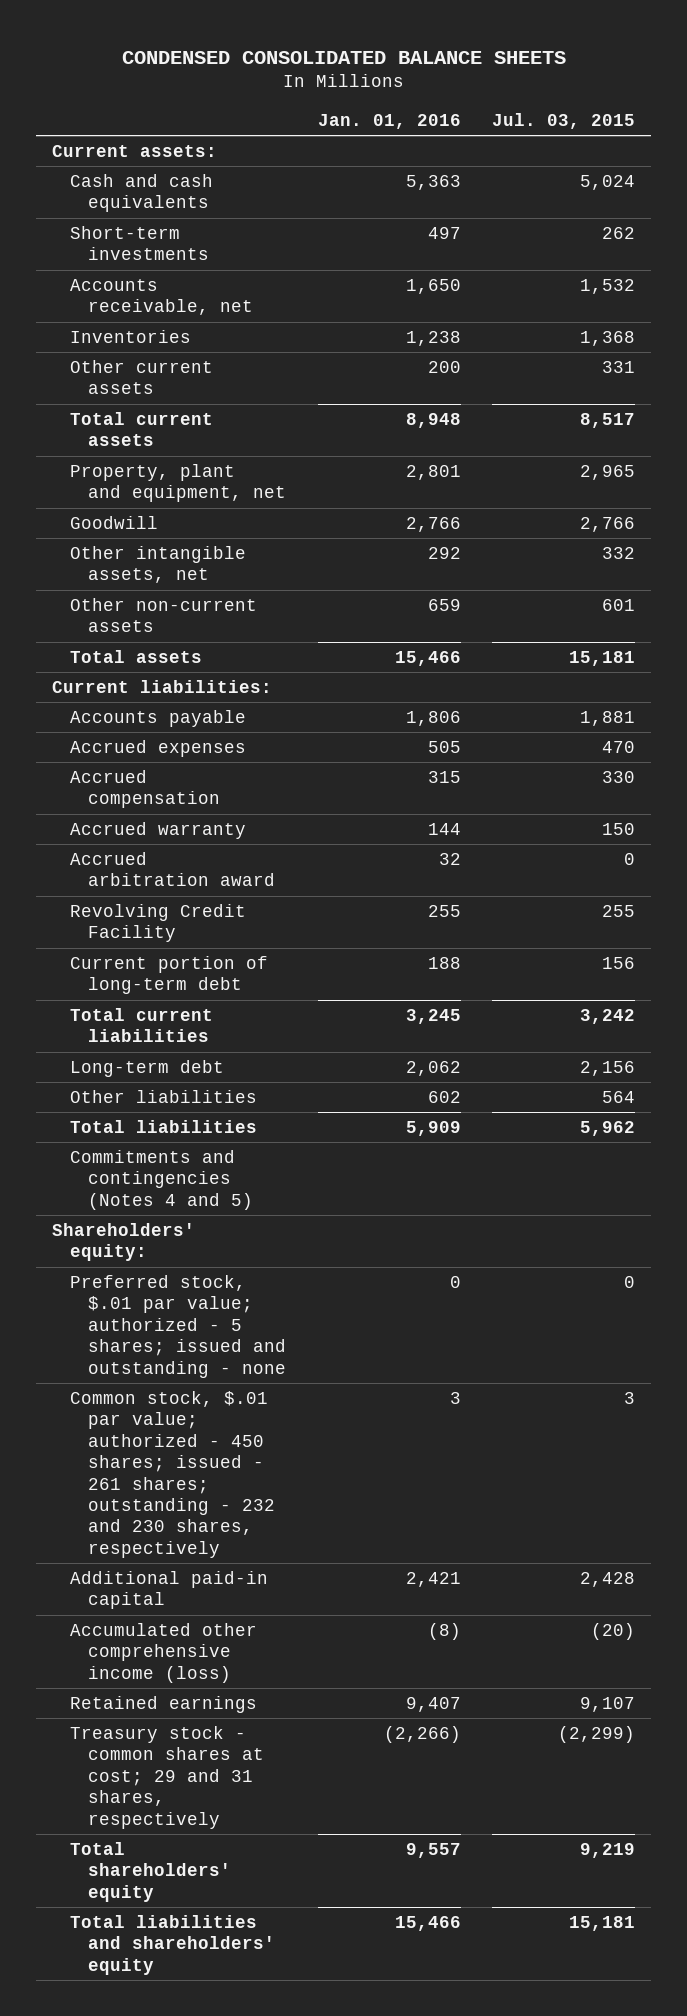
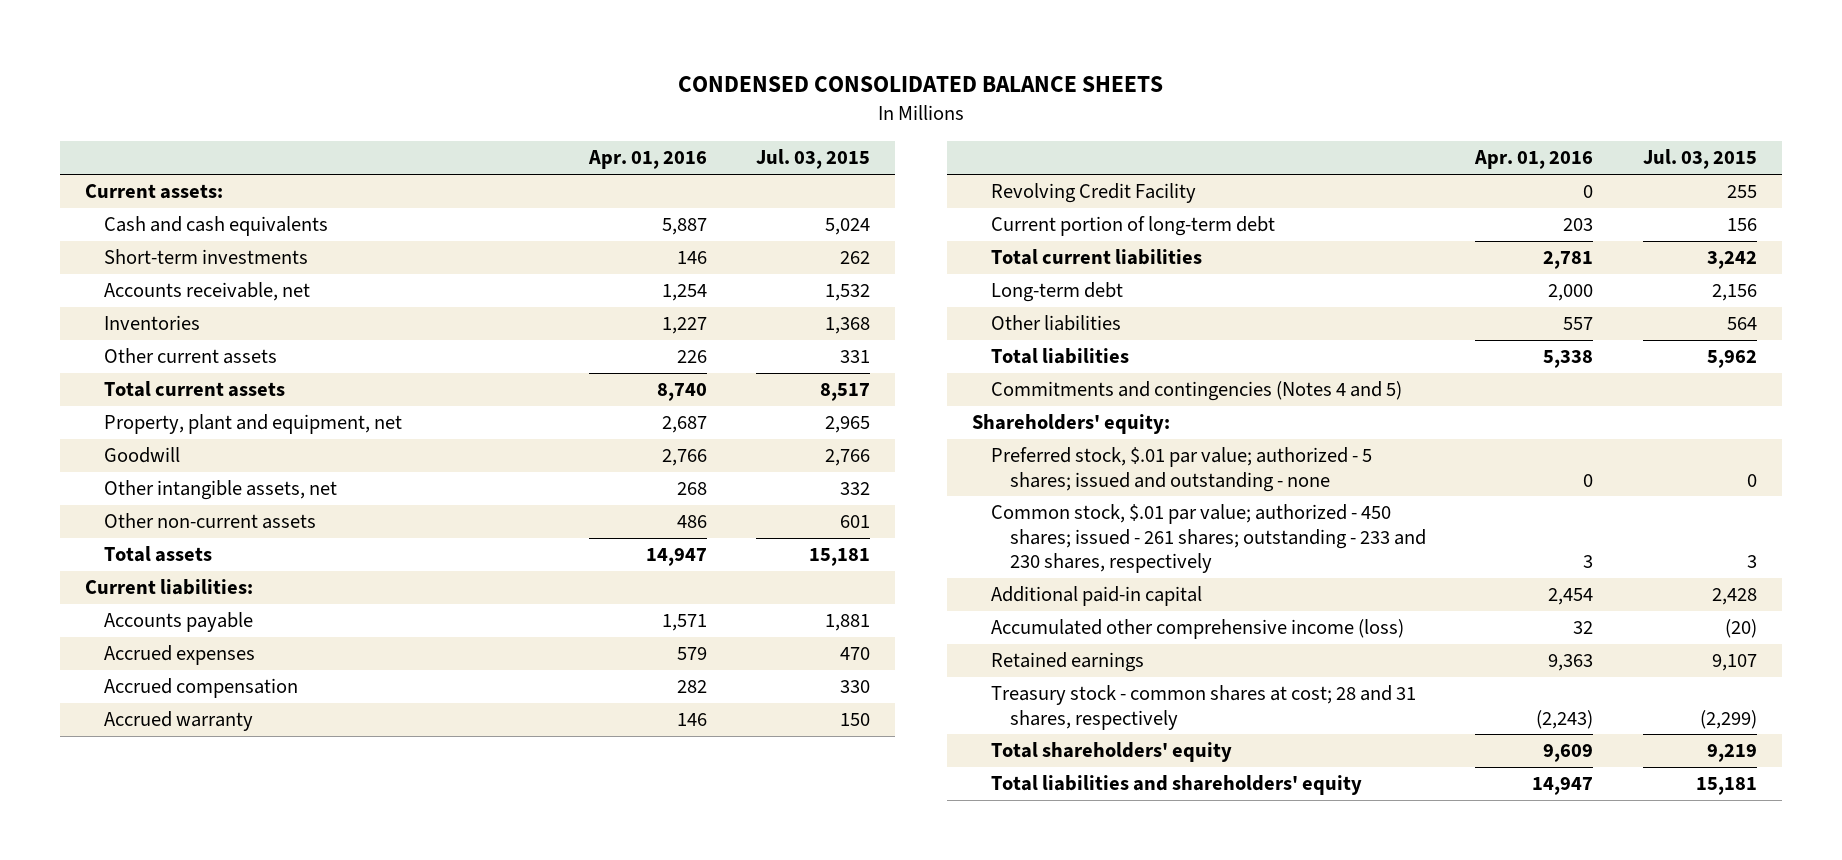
[317,114,461,130] Jan. 01, 2016 -> none
none -> [587,150,707,170] Apr. 01, 2016
[70,852,276,887] Accrued arbitration award -> none
[70,1391,276,1558] Common stock, $.01 par value; authorized - 450 shares; issued - 261 shares; outstanding - 232 and 230 shares, respectively -> [990,504,1426,573] Common stock, $.01 par value; authorized - 450 shares; issued - 261 shares; outstanding - 233 and 230 shares, respectively
[70,1726,265,1829] Treasury stock - common shares at cost; 29 and 31 shares, respectively -> [990,685,1416,730] Treasury stock - common shares at cost; 28 and 31 shares, respectively

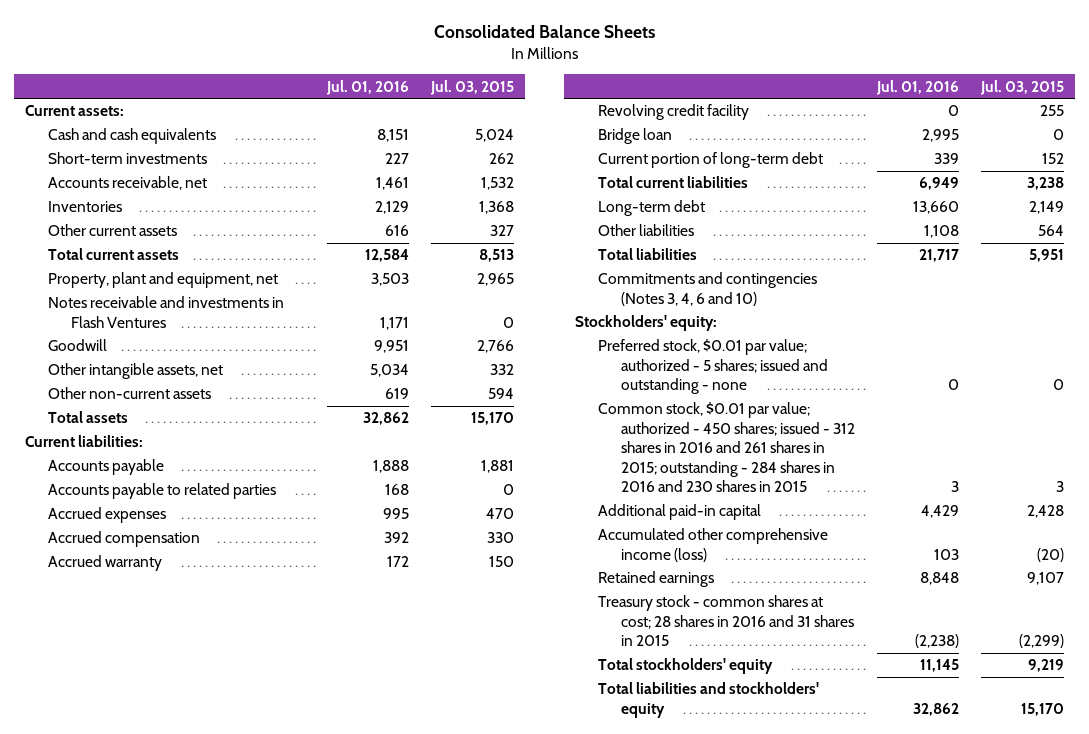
[678,76,1164,93] CONDENSED CONSOLIDATED BALANCE SHEETS -> [433,25,655,39] Consolidated Balance Sheets
[587,150,707,170] Apr. 01, 2016 -> none
none -> [326,79,410,95] Jul. 01, 2016
[840,350,871,364] 331 -> [490,225,515,237] 327
[820,383,871,402] 8,517 -> [479,249,515,263] 8,513
none -> [48,296,285,328] Notes receivable and investments in Flash Ventures
[840,515,871,529] 601 -> [488,388,515,400] 594
[809,548,871,567] 15,181 -> [471,412,515,426] 15,170
none -> [48,483,277,500] Accounts payable to related parties
[990,183,1196,204] Revolving Credit Facility -> [597,104,749,121] Revolving credit facility
none -> [597,128,672,145] Bridge loan
[1726,218,1757,232] 156 -> [1042,153,1065,165] 152
[1706,251,1757,270] 3,242 -> [1027,177,1065,191] 3,238
[1711,284,1757,302] 2,156 -> [1029,201,1065,215] 2,149
[1706,350,1757,369] 5,962 -> [1029,249,1065,263] 5,951
[990,381,1402,402] Commitments and contingencies (Notes 4 and 5) -> [597,272,817,306] Commitments and contingencies (Notes 3, 4, 6 and 10)
[971,414,1170,435] Shareholders' equity: -> [574,315,717,332] Stockholders' equity:
[990,447,1372,492] Preferred stock, $.01 par value; authorized - 5 shares; issued and outstanding - none -> [597,339,828,395] Preferred stock, $0.01 par value; authorized - 5 shares; issued and outstanding - none
[990,504,1426,573] Common stock, $.01 par value; authorized - 450 shares; issued - 261 shares; outstanding - 233 and 230 shares, respectively -> [597,402,855,492] Common stock, $0.01 par value; authorized - 450 shares; issued - 312 shares in 2016 and 261 shares in 2015; outstanding - 284 shares in 2016 and 230 shares in 2015
[990,685,1416,730] Treasury stock - common shares at cost; 28 and 31 shares, respectively -> [597,595,854,647] Treasury stock - common shares at cost; 28 shares in 2016 and 31 shares in 2015
[990,742,1232,763] Total shareholders' equity -> [597,658,773,675] Total stockholders' equity
[990,775,1362,796] Total liabilities and shareholders' equity -> [597,682,819,718] Total liabilities and stockholders' equity
[1695,777,1757,796] 15,181 -> [1021,702,1065,716] 15,170

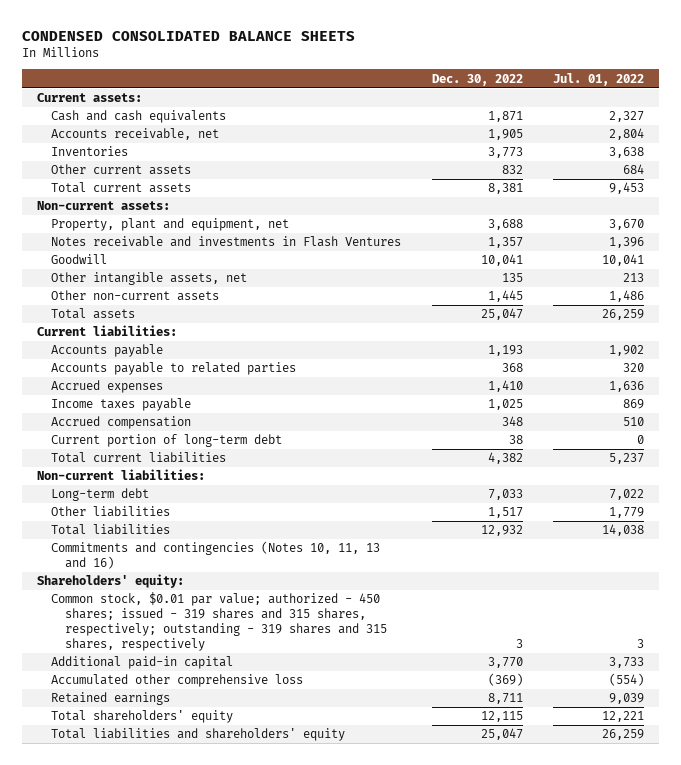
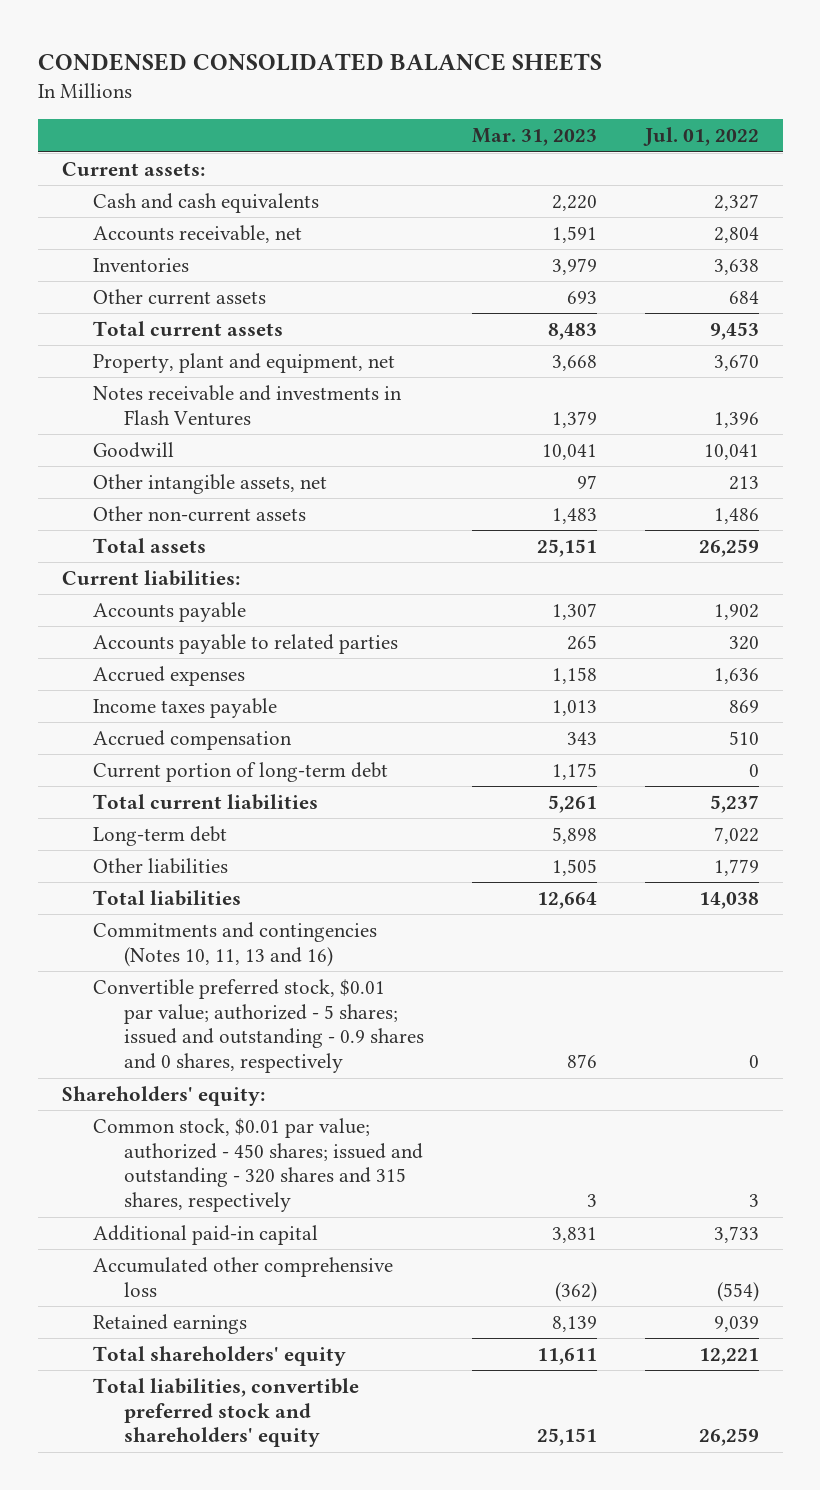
[431,73,523,86] Dec. 30, 2022 -> none
none -> [471,128,597,147] Mar. 31, 2023
[37,201,171,211] Non-current assets: -> none
[37,469,206,481] Non-current liabilities: -> none
none -> [92,978,424,1074] Convertible preferred stock, $0.01 par value; authorized - 5 shares; issued and outstanding - 0.9 shares and 0 shares, respectively
[51,592,388,652] Common stock, $0.01 par value; authorized - 450 shares; issued - 319 shares and 315 shares, respectively; outstanding - 319 shares and 315 shares, respectively -> [92,1117,423,1213] Common stock, $0.01 par value; authorized - 450 shares; issued and outstanding - 320 shares and 315 shares, respectively
[51,728,346,742] Total liabilities and shareholders' equity -> [92,1377,359,1448] Total liabilities, convertible preferred stock and shareholders' equity

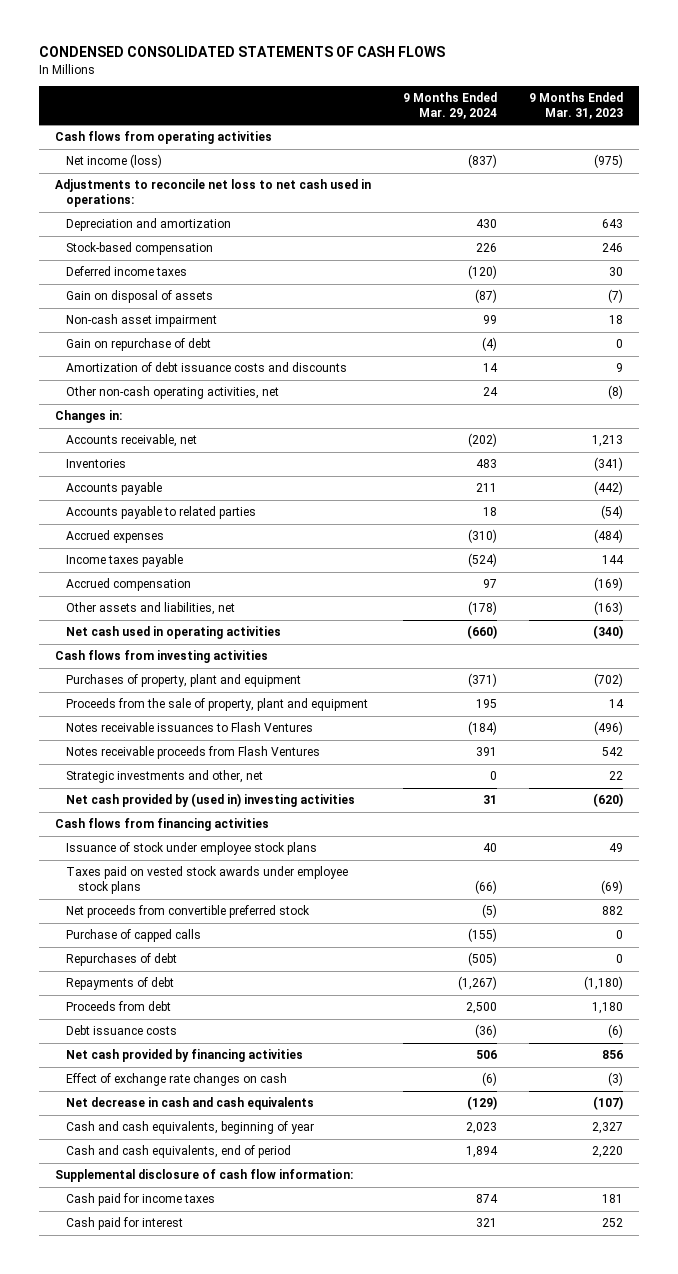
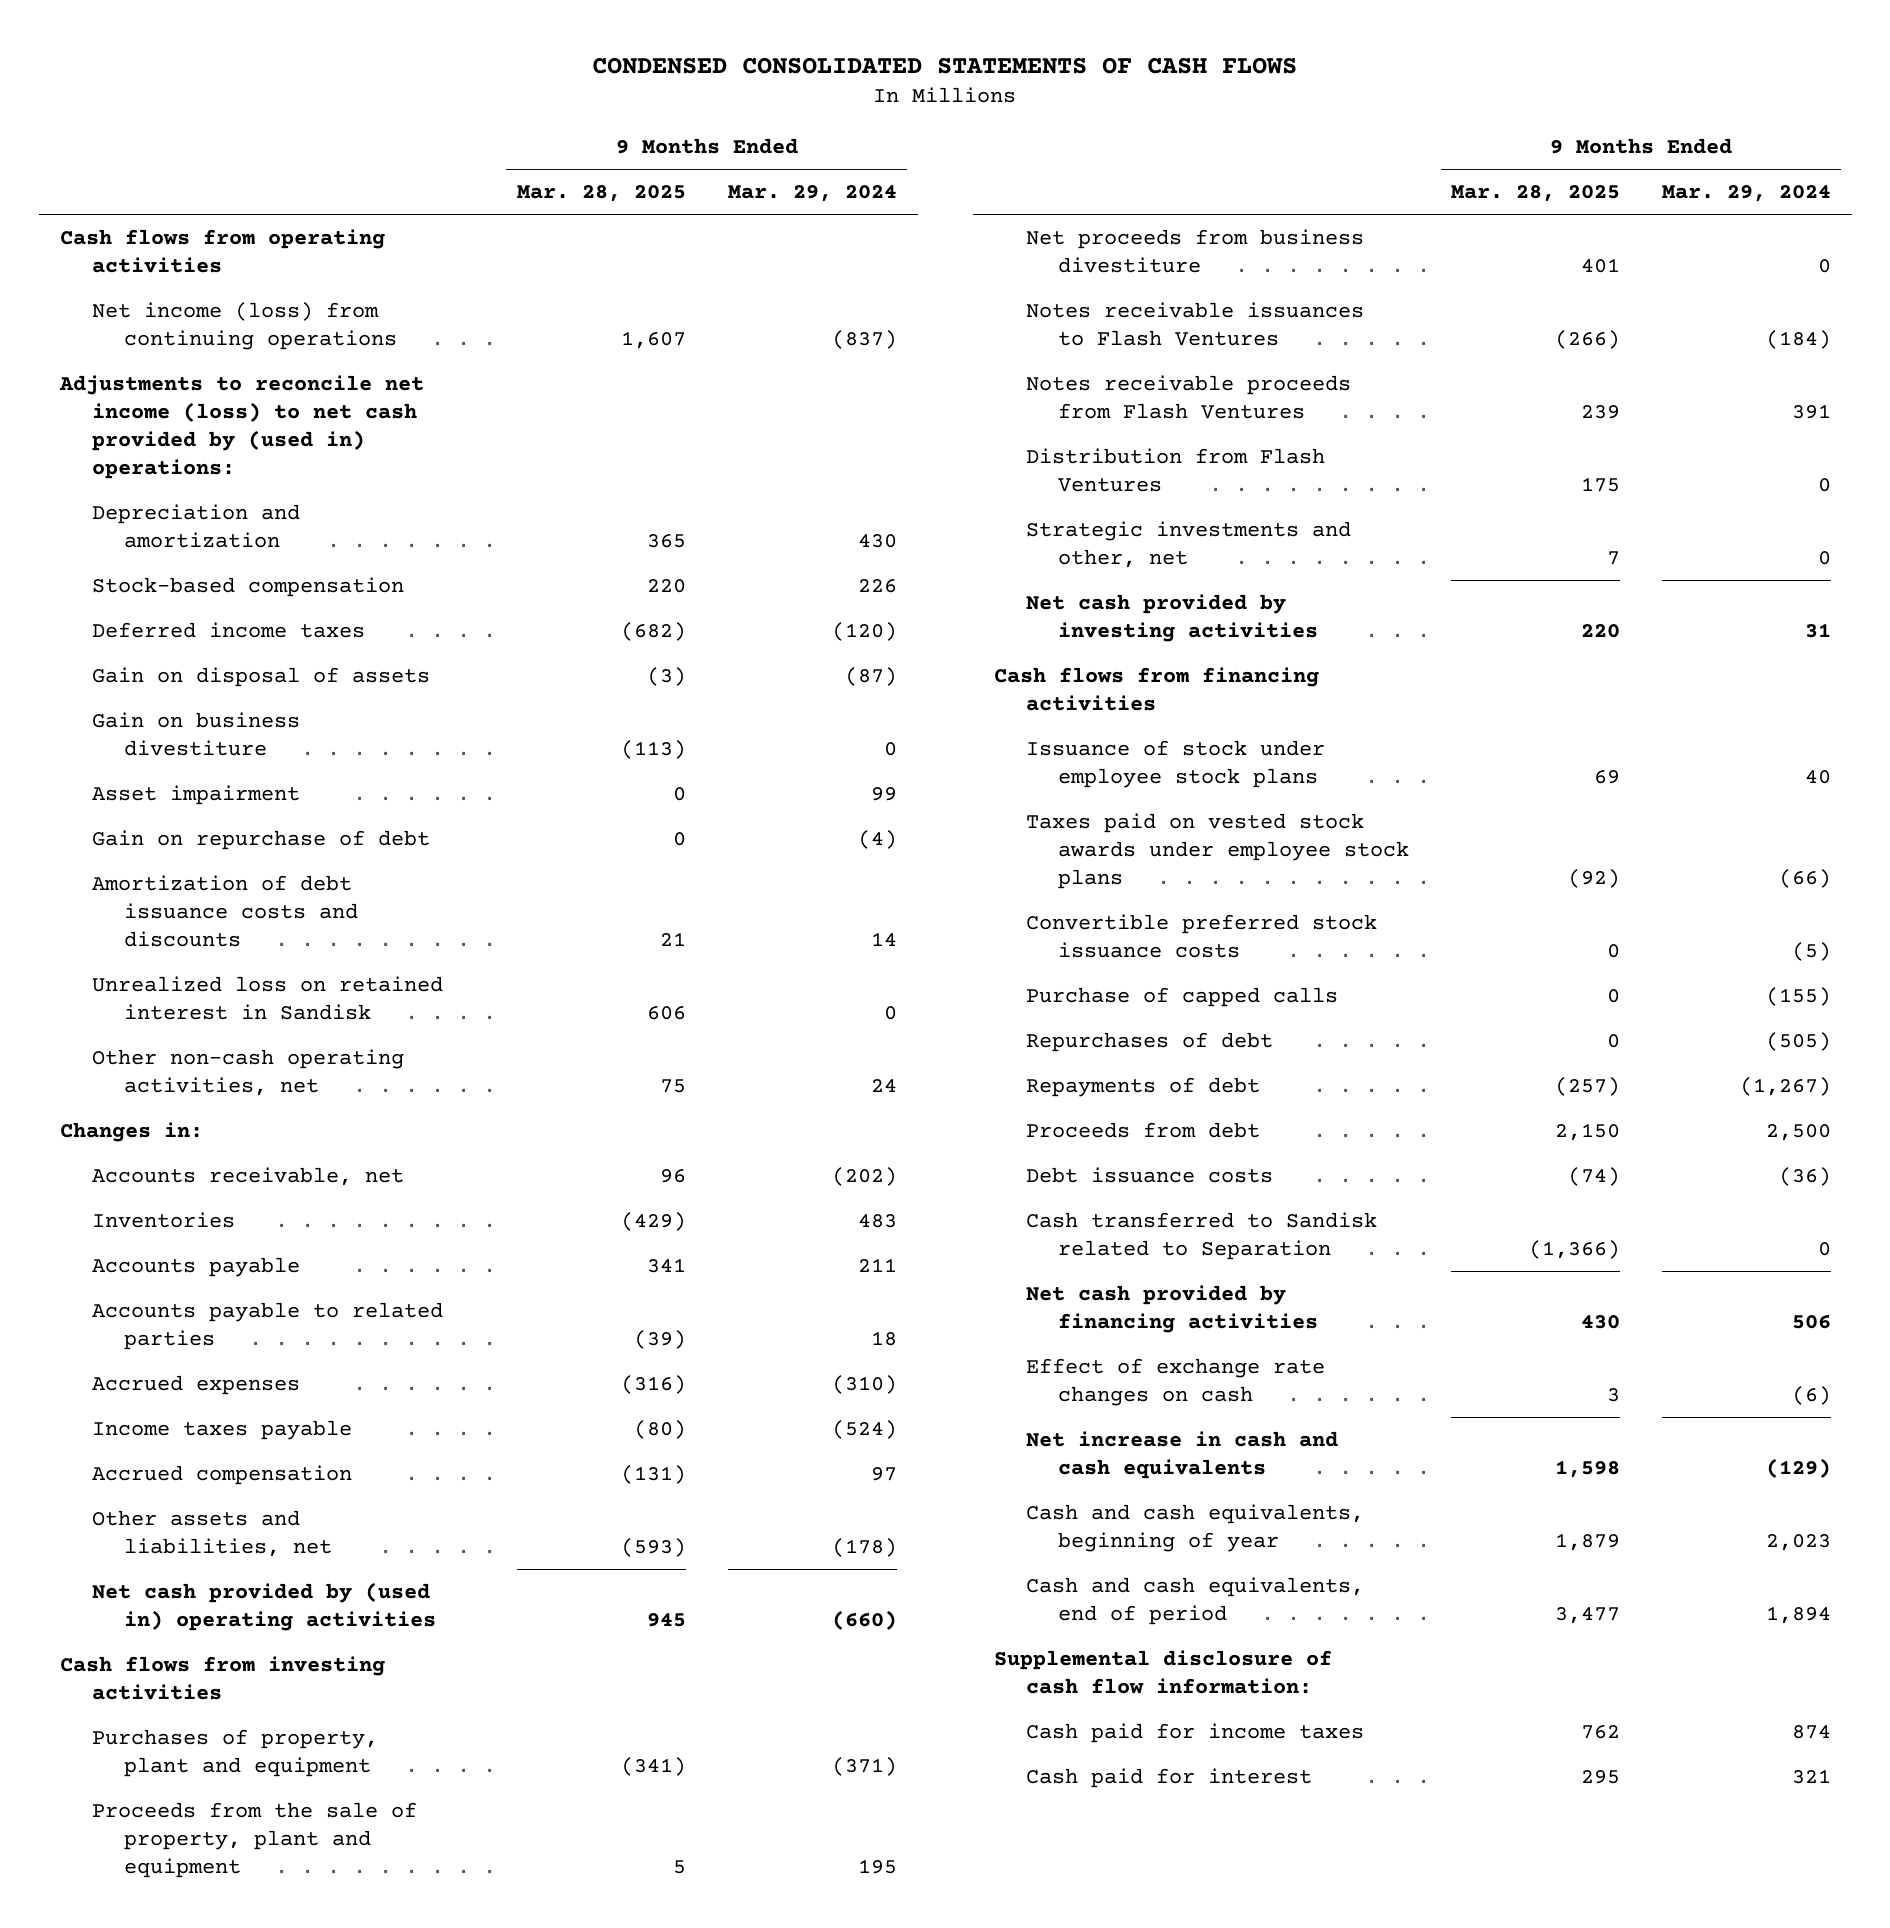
[529,91,624,119] 9 Months Ended Mar. 31, 2023 -> none
none -> [516,185,686,203] Mar. 28, 2025
[66,154,163,169] Net income (loss) -> [91,301,397,350] Net income (loss) from continuing operations
[54,179,371,208] Adjustments to reconcile net loss to net cash used in operations: -> [58,374,424,480] Adjustments to reconcile net income (loss) to net cash provided by (used in) operations:
none -> [91,711,300,756] Gain on business divestiture
[66,314,218,328] Non-cash asset impairment -> [91,784,300,805] Asset impairment
none -> [91,975,443,1020] Unrealized loss on retained interest in Sandisk
[66,626,282,640] Net cash used in operating activities -> [91,1581,436,1631] Net cash provided by (used in) operating activities
none -> [1025,228,1364,273] Net proceeds from business divestiture
none -> [1025,447,1325,492] Distribution from Flash Ventures
[66,793,356,808] Net cash provided by (used in) investing activities -> [1025,593,1319,642] Net cash provided by investing activities
[66,905,311,919] Net proceeds from convertible preferred stock -> [1025,913,1377,958] Convertible preferred stock issuance costs
none -> [1025,1211,1377,1260] Cash transferred to Sandisk related to Separation
[66,1097,315,1111] Net decrease in cash and cash equivalents -> [1025,1430,1338,1479] Net increase in cash and cash equivalents

